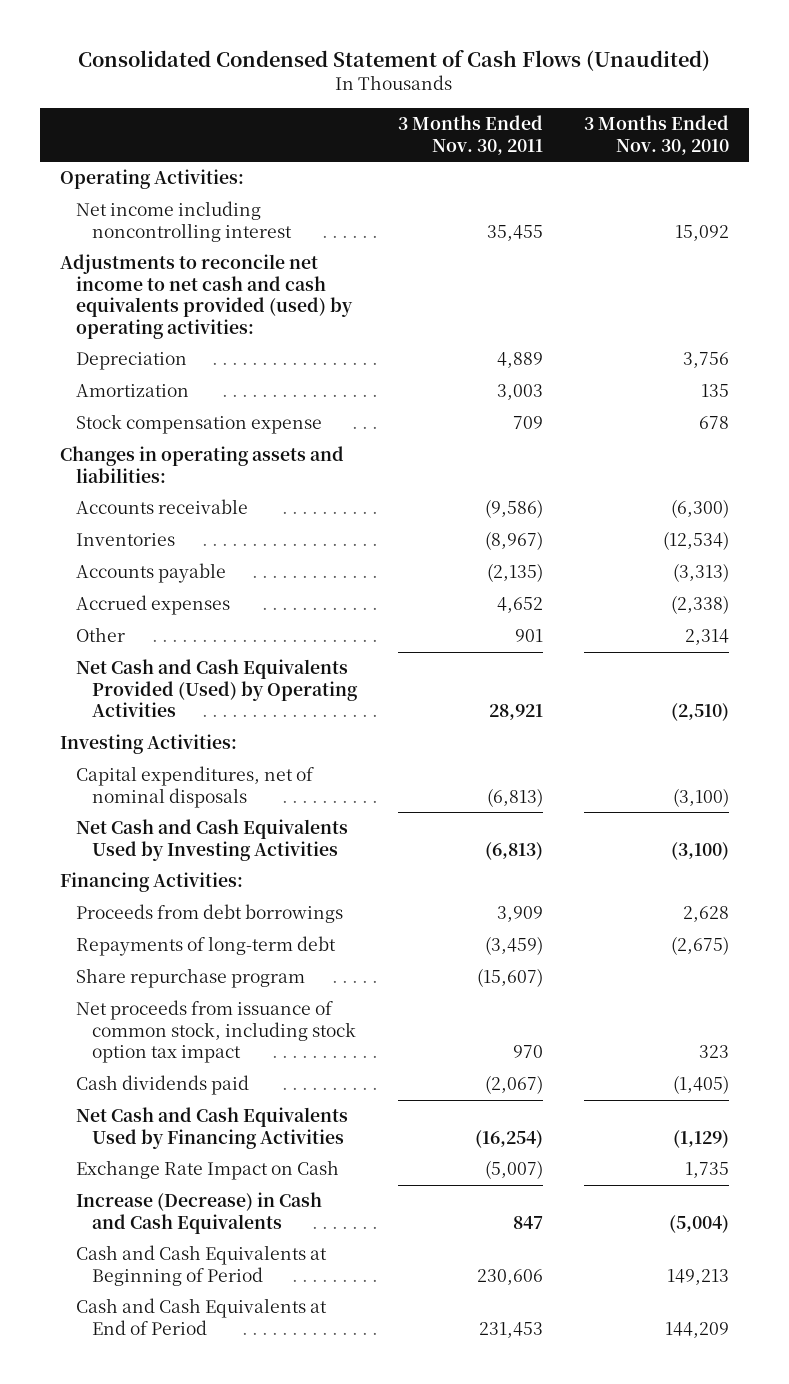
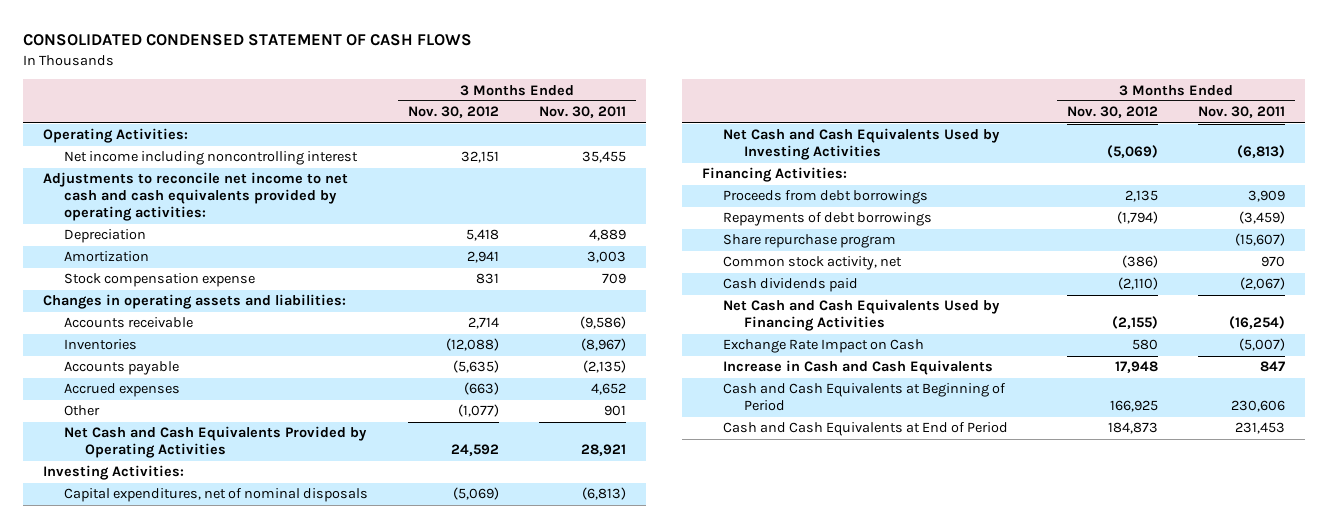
[78,49,711,71] Consolidated Condensed Statement of Cash Flows (Unaudited) -> [23,34,473,47] CONSOLIDATED CONDENSED STATEMENT OF CASH FLOWS
[583,115,729,155] 3 Months Ended Nov. 30, 2010 -> none
none -> [408,106,500,119] Nov. 30, 2012
[59,254,354,339] Adjustments to reconcile net income to net cash and cash equivalents provided (used) by operating activities: -> [43,172,349,222] Adjustments to reconcile net income to net cash and cash equivalents provided by operating activities:
[76,659,359,718] Net Cash and Cash Equivalents Provided (Used) by Operating Activities -> [64,426,368,459] Net Cash and Cash Equivalents Provided by Operating Activities
[76,936,337,957] Repayments of long-term debt -> [722,212,932,227] Repayments of debt borrowings
[76,1000,357,1064] Net proceeds from issuance of common stock, including stock option tax impact -> none
none -> [722,256,902,271] Common stock activity, net
[76,1192,323,1234] Increase (Decrease) in Cash and Cash Equivalents -> [722,360,993,376] Increase in Cash and Cash Equivalents

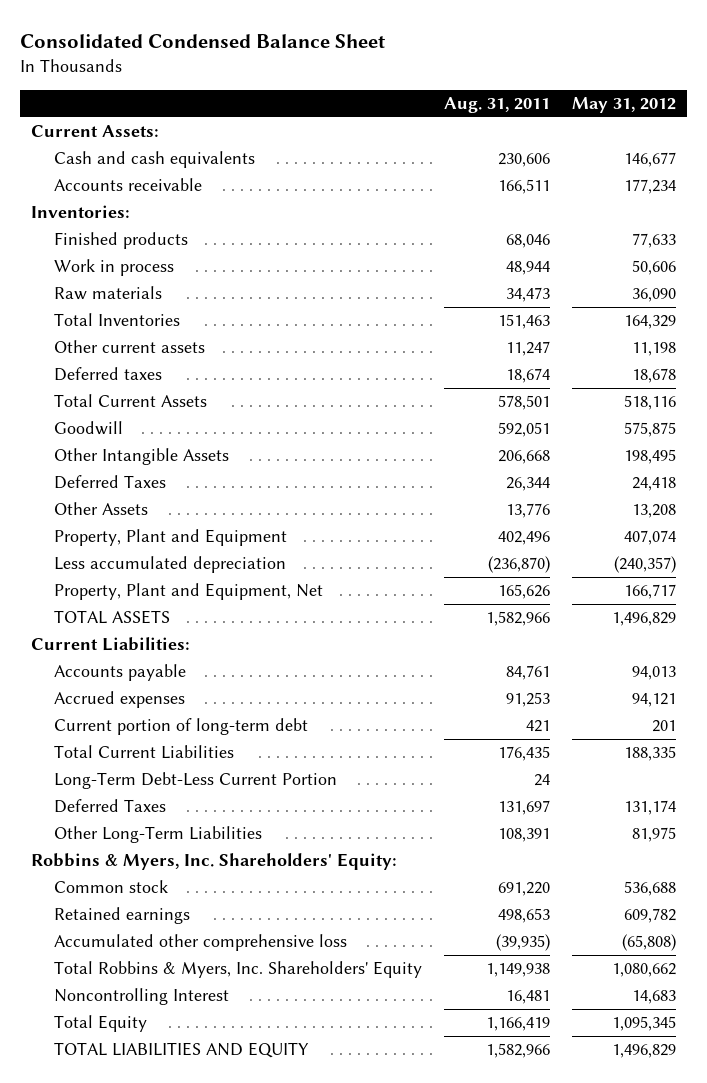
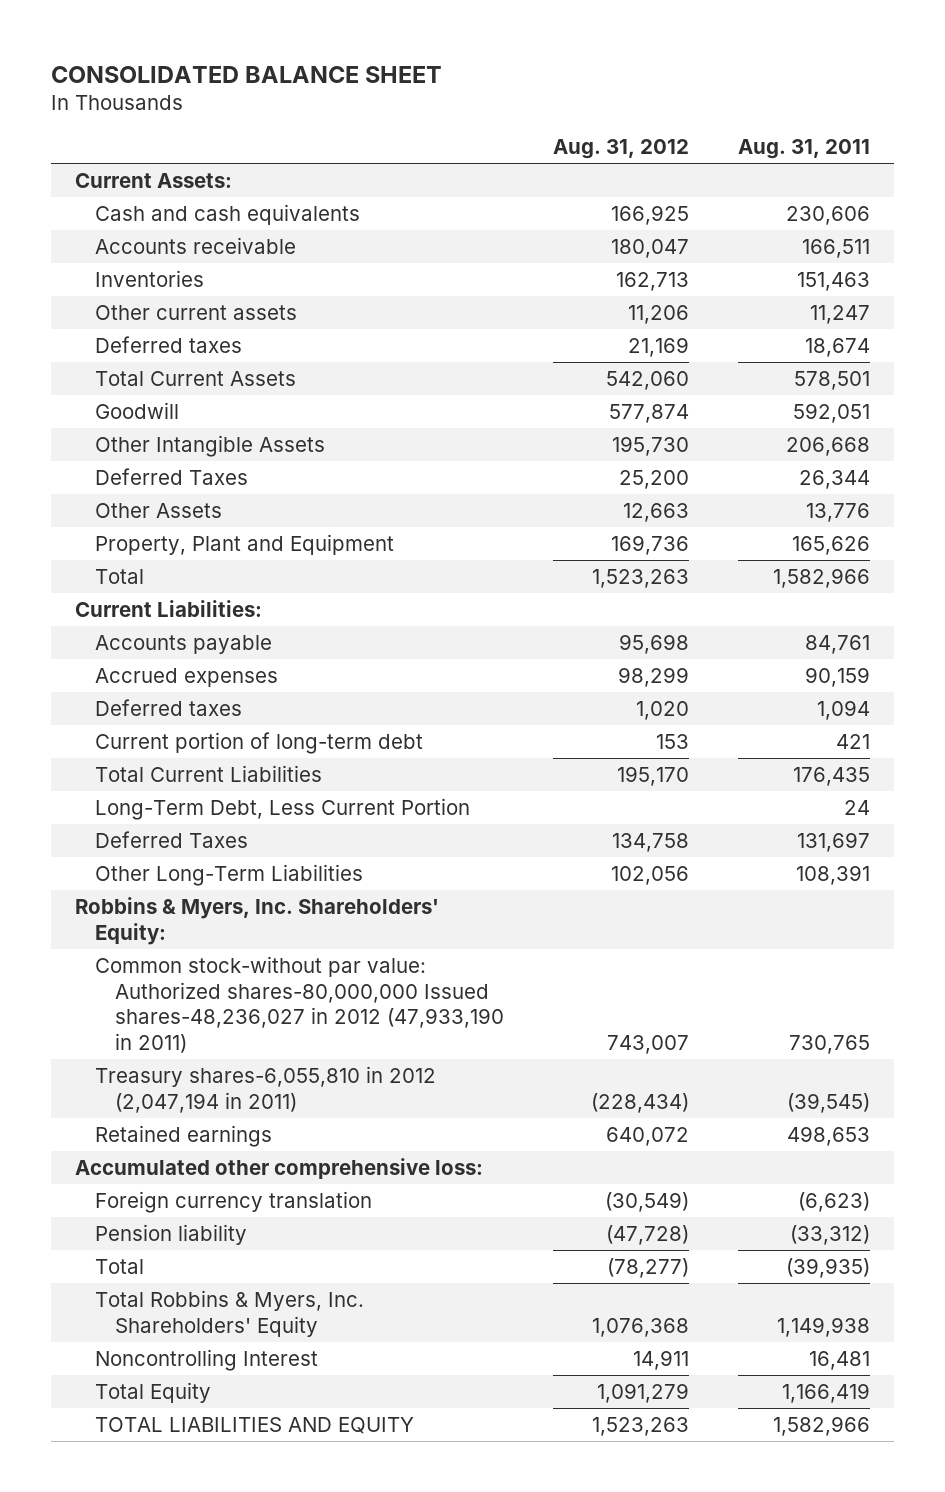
[20,33,386,48] Consolidated Condensed Balance Sheet -> [51,65,443,83] CONSOLIDATED BALANCE SHEET
[572,97,677,114] May 31, 2012 -> none
none -> [552,139,689,160] Aug. 31, 2012
[31,205,131,219] Inventories: -> none
[53,232,188,250] Finished products -> none
[53,259,174,277] Work in process -> none
[53,286,162,301] Raw materials -> none
[53,313,180,327] Total Inventories -> [95,269,205,287] Inventories
[53,556,286,574] Less accumulated depreciation -> none
[53,583,323,601] Property, Plant and Equipment, Net -> none
[497,531,550,546] 402,496 -> [791,535,870,555] 165,626
[53,610,170,625] TOTAL ASSETS -> [95,568,145,584] Total
[505,692,550,708] 91,253 -> [804,666,870,687] 90,159
none -> [95,698,243,716] Deferred taxes
[53,772,337,790] Long-Term Debt-Less Current Portion -> [95,797,471,820] Long-Term Debt, Less Current Portion
[53,880,168,894] Common stock -> none
none -> [95,955,505,1054] Common stock-without par value: Authorized shares-80,000,000 Issued shares-48,236,027 in 2012 (47,933,190 in 2011)
none -> [95,1065,437,1113] Treasury shares-6,055,810 in 2012 (2,047,194 in 2011)
none -> [75,1157,484,1179] Accumulated other comprehensive loss:
none -> [95,1190,373,1213] Foreign currency translation
none -> [95,1223,248,1245] Pension liability
[53,934,347,952] Accumulated other comprehensive loss -> [95,1258,145,1274] Total

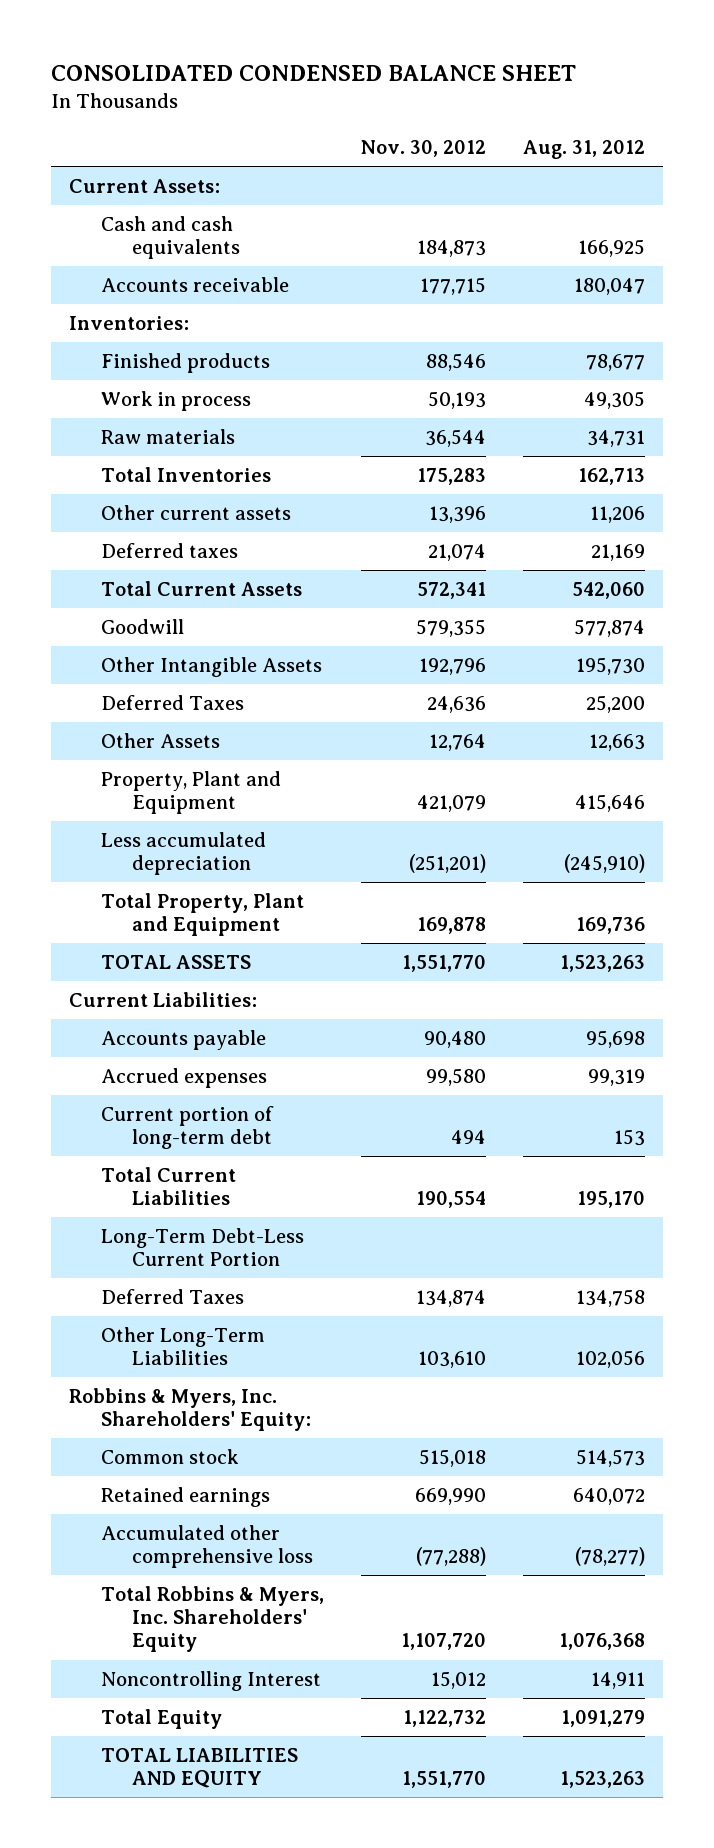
[51,65,443,83] CONSOLIDATED BALANCE SHEET -> [50,65,576,82] CONSOLIDATED CONDENSED BALANCE SHEET
[737,139,870,160] Aug. 31, 2011 -> none
none -> [360,139,486,157] Nov. 30, 2012
none -> [69,316,190,331] Inventories:
none -> [100,353,270,374] Finished products
none -> [100,391,251,412] Work in process
none -> [100,429,235,445] Raw materials
[95,269,205,287] Inventories -> [100,467,271,483] Total Inventories
[610,534,689,555] 169,736 -> [574,794,645,813] 415,646
none -> [100,832,266,876] Less accumulated depreciation
none -> [100,893,304,937] Total Property, Plant and Equipment
[95,568,145,584] Total -> [100,955,251,970] TOTAL ASSETS
[95,698,243,716] Deferred taxes -> none
[617,666,689,687] 98,299 -> [587,1069,645,1087] 99,319
[95,797,471,820] Long-Term Debt, Less Current Portion -> [100,1228,304,1267] Long-Term Debt-Less Current Portion
[95,955,505,1054] Common stock-without par value: Authorized shares-80,000,000 Issued shares-48,236,027 in 2012 (47,933,190 in 2011) -> none
[95,1065,437,1113] Treasury shares-6,055,810 in 2012 (2,047,194 in 2011) -> none
none -> [100,1449,239,1465] Common stock
[75,1157,484,1179] Accumulated other comprehensive loss: -> none
[95,1190,373,1213] Foreign currency translation -> none
[95,1223,248,1245] Pension liability -> none
[95,1258,145,1274] Total -> [100,1525,314,1569] Accumulated other comprehensive loss

